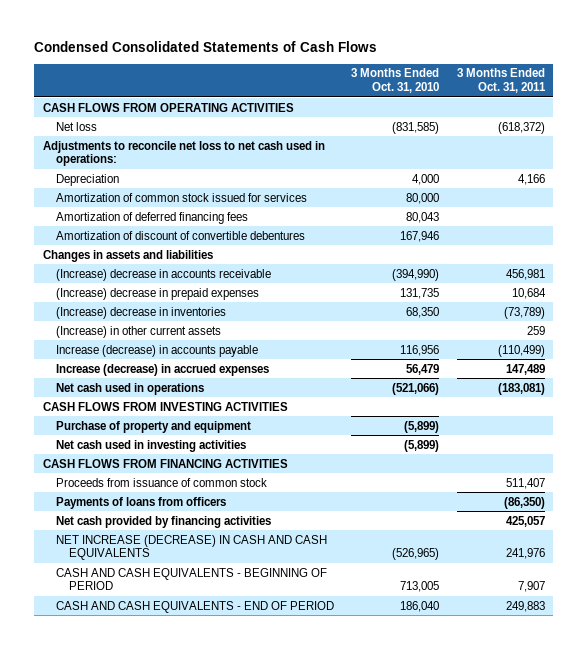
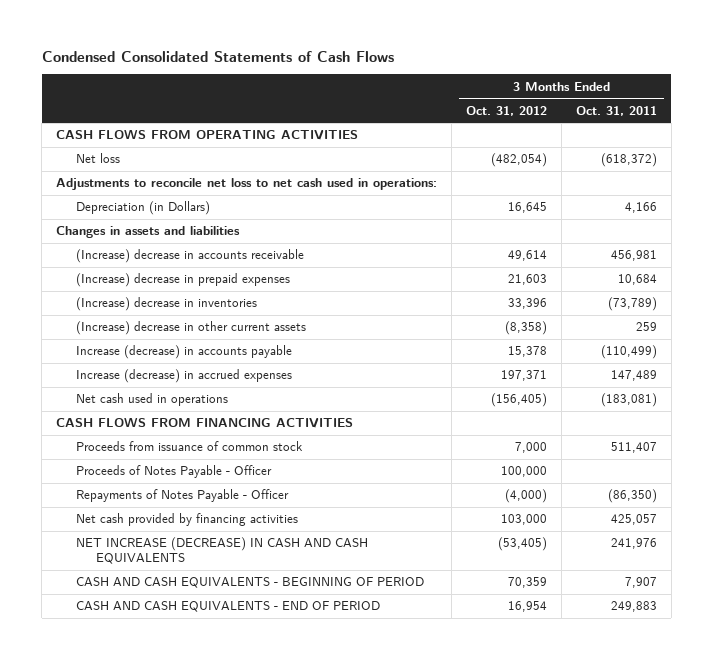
[351,68,440,94] 3 Months Ended Oct. 31, 2010 -> none
none -> [466,105,548,116] Oct. 31, 2012
[55,192,307,202] Amortization of common stock issued for services -> none
[55,211,248,224] Amortization of deferred financing fees -> none
[55,230,305,240] Amortization of discount of convertible debentures -> none
[55,173,119,186] Depreciation -> [76,201,211,216] Depreciation (in Dollars)
[55,325,221,338] (Increase) in other current assets -> [76,321,307,336] (Increase) decrease in other current assets
[42,401,288,411] CASH FLOWS FROM INVESTING ACTIVITIES -> none
[55,420,251,433] Purchase of property and equipment -> none
[55,439,246,452] Net cash used in investing activities -> none
none -> [76,465,273,479] Proceeds of Notes Payable - Officer
[55,496,226,509] Payments of loans from officers -> [76,489,290,503] Repayments of Notes Payable - Officer

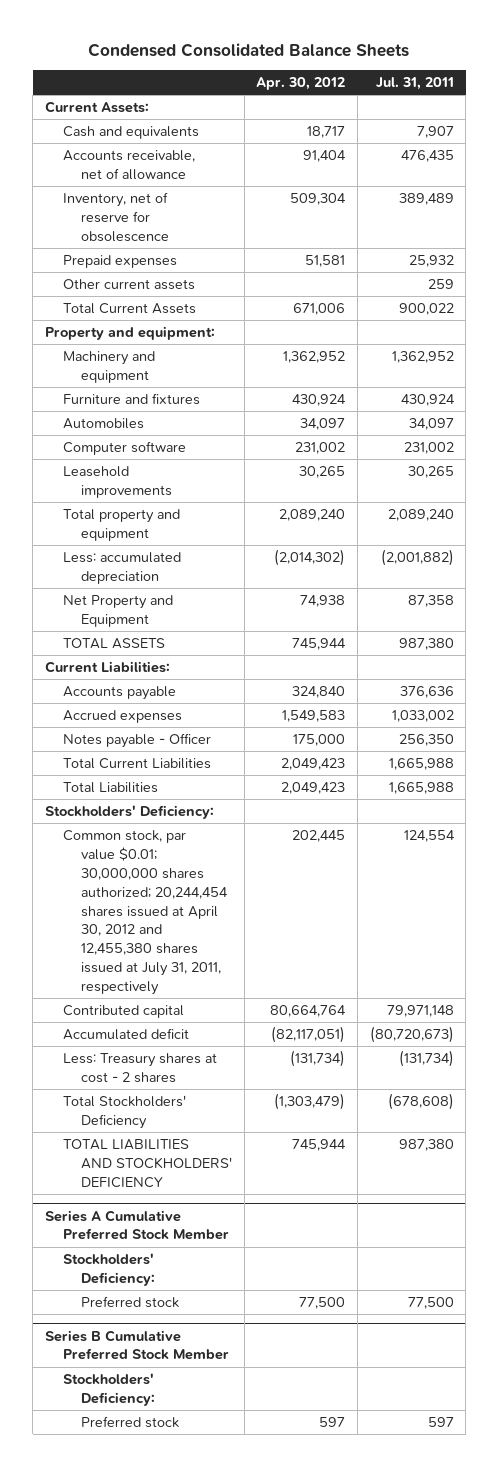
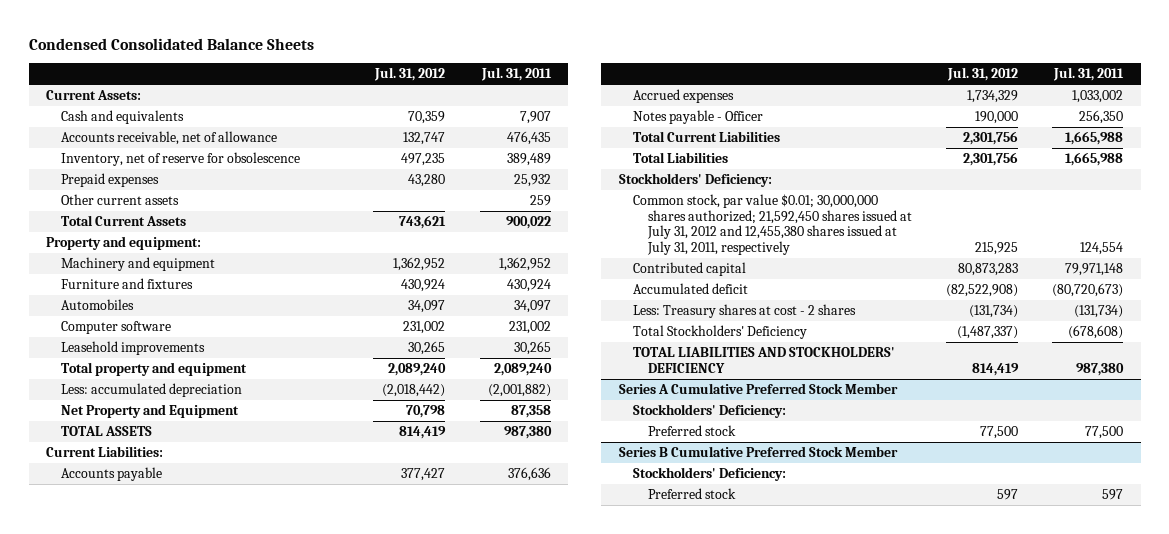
[256,77,346,91] Apr. 30, 2012 -> none
none -> [374,67,446,82] Jul. 31, 2012
[63,830,229,995] Common stock, par value $0.01; 30,000,000 shares authorized; 20,244,454 shares issued at April 30, 2012 and 12,455,380 shares issued at July 31, 2011, respectively -> [633,194,912,255] Common stock, par value $0.01; 30,000,000 shares authorized; 21,592,450 shares issued at July 31, 2012 and 12,455,380 shares issued at July 31, 2011, respectively

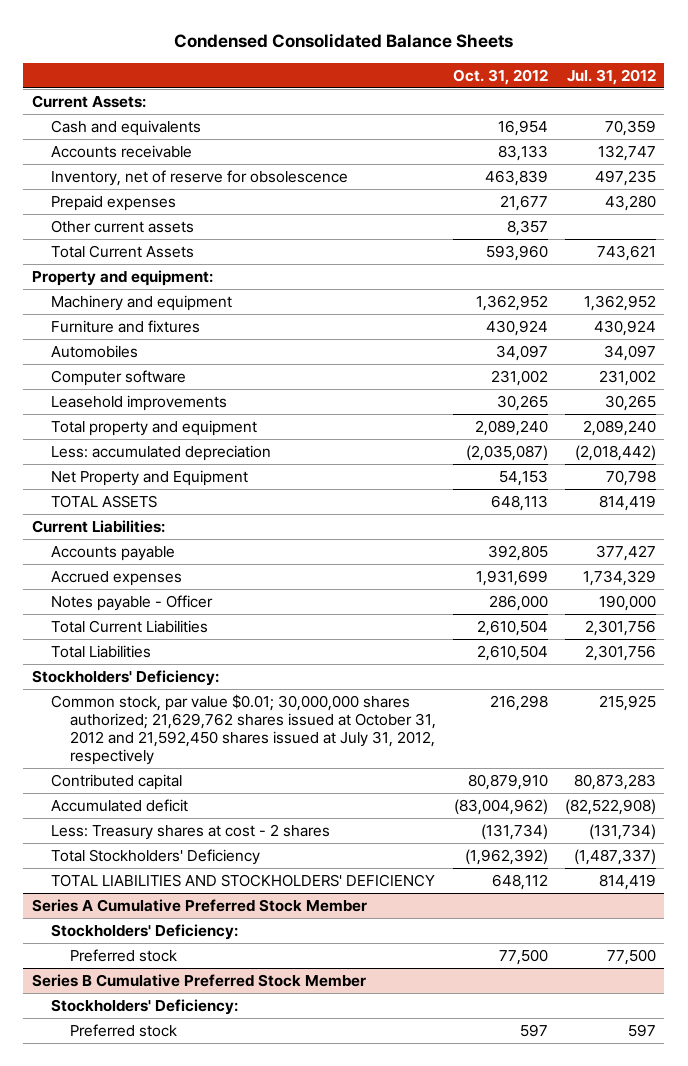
[480,67,552,82] Jul. 31, 2011 -> none
none -> [452,68,548,85] Oct. 31, 2012
[60,131,277,146] Accounts receivable, net of allowance -> [50,145,192,159] Accounts receivable
[633,194,912,255] Common stock, par value $0.01; 30,000,000 shares authorized; 21,592,450 shares issued at July 31, 2012 and 12,455,380 shares issued at July 31, 2011, respectively -> [50,694,437,766] Common stock, par value $0.01; 30,000,000 shares authorized; 21,629,762 shares issued at October 31, 2012 and 21,592,450 shares issued at July 31, 2012, respectively

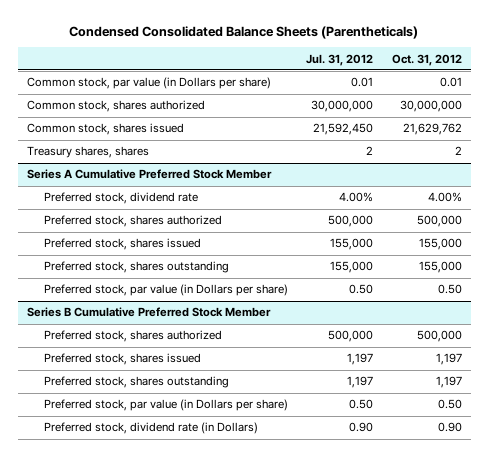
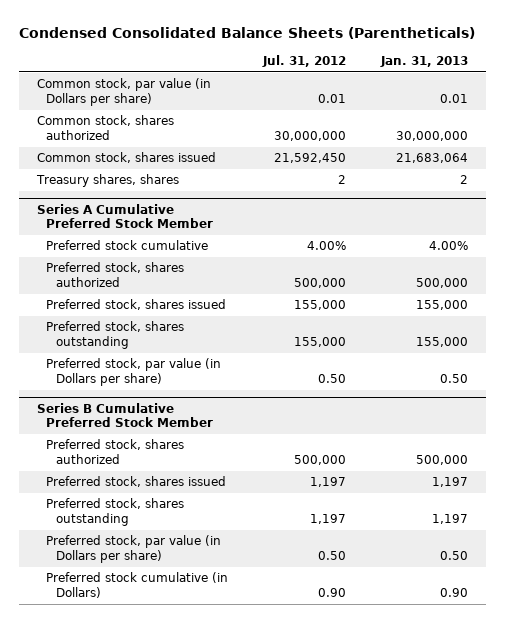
[391,53,462,66] Oct. 31, 2012 -> none
none -> [380,55,469,67] Jan. 31, 2013
[43,192,198,205] Preferred stock, dividend rate -> [46,240,209,251] Preferred stock cumulative
[43,422,258,435] Preferred stock, dividend rate (in Dollars) -> [46,572,229,598] Preferred stock cumulative (in Dollars)

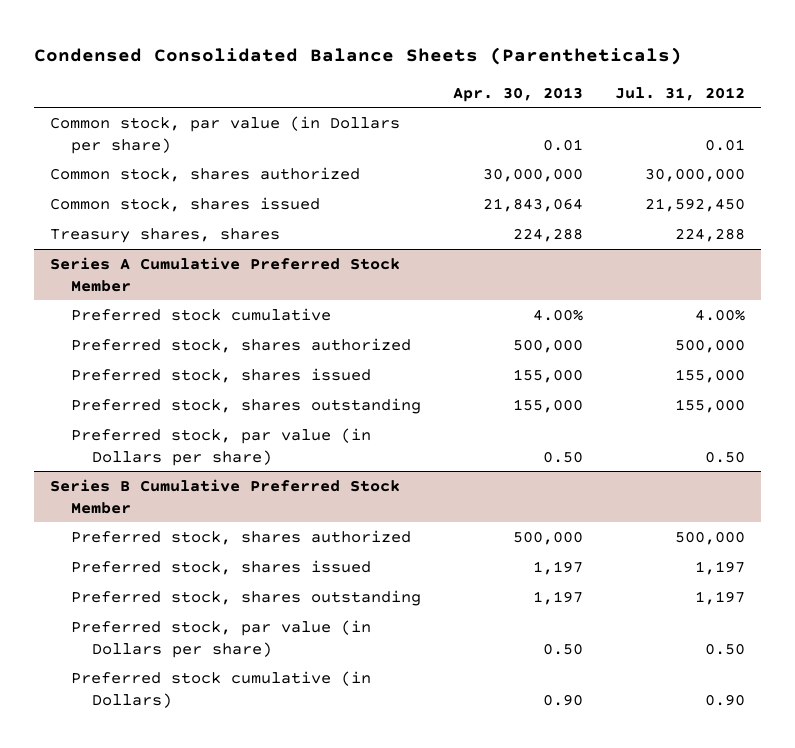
[380,55,469,67] Jan. 31, 2013 -> none
none -> [452,86,583,102] Apr. 30, 2013
[338,175,347,185] 2 -> [674,227,745,242] 224,288

